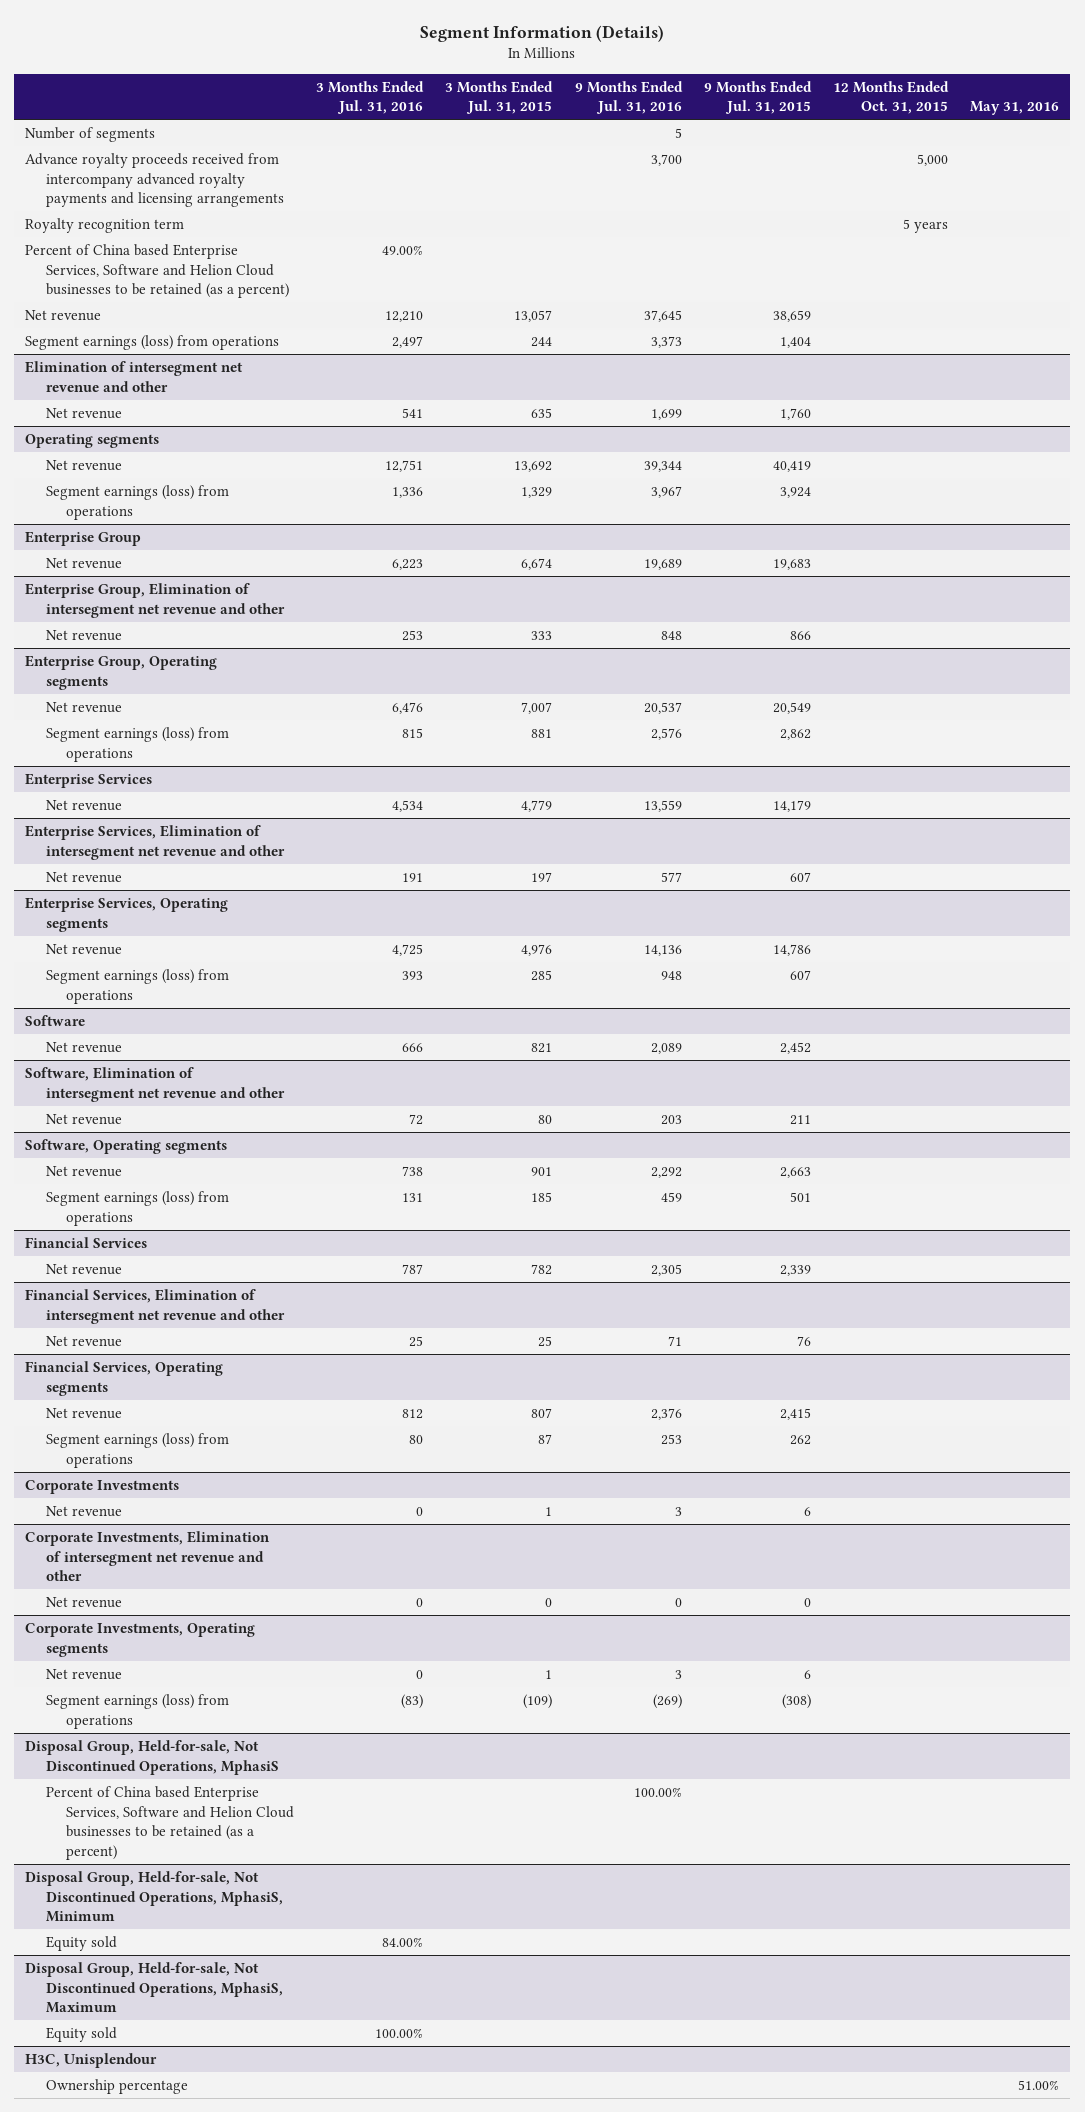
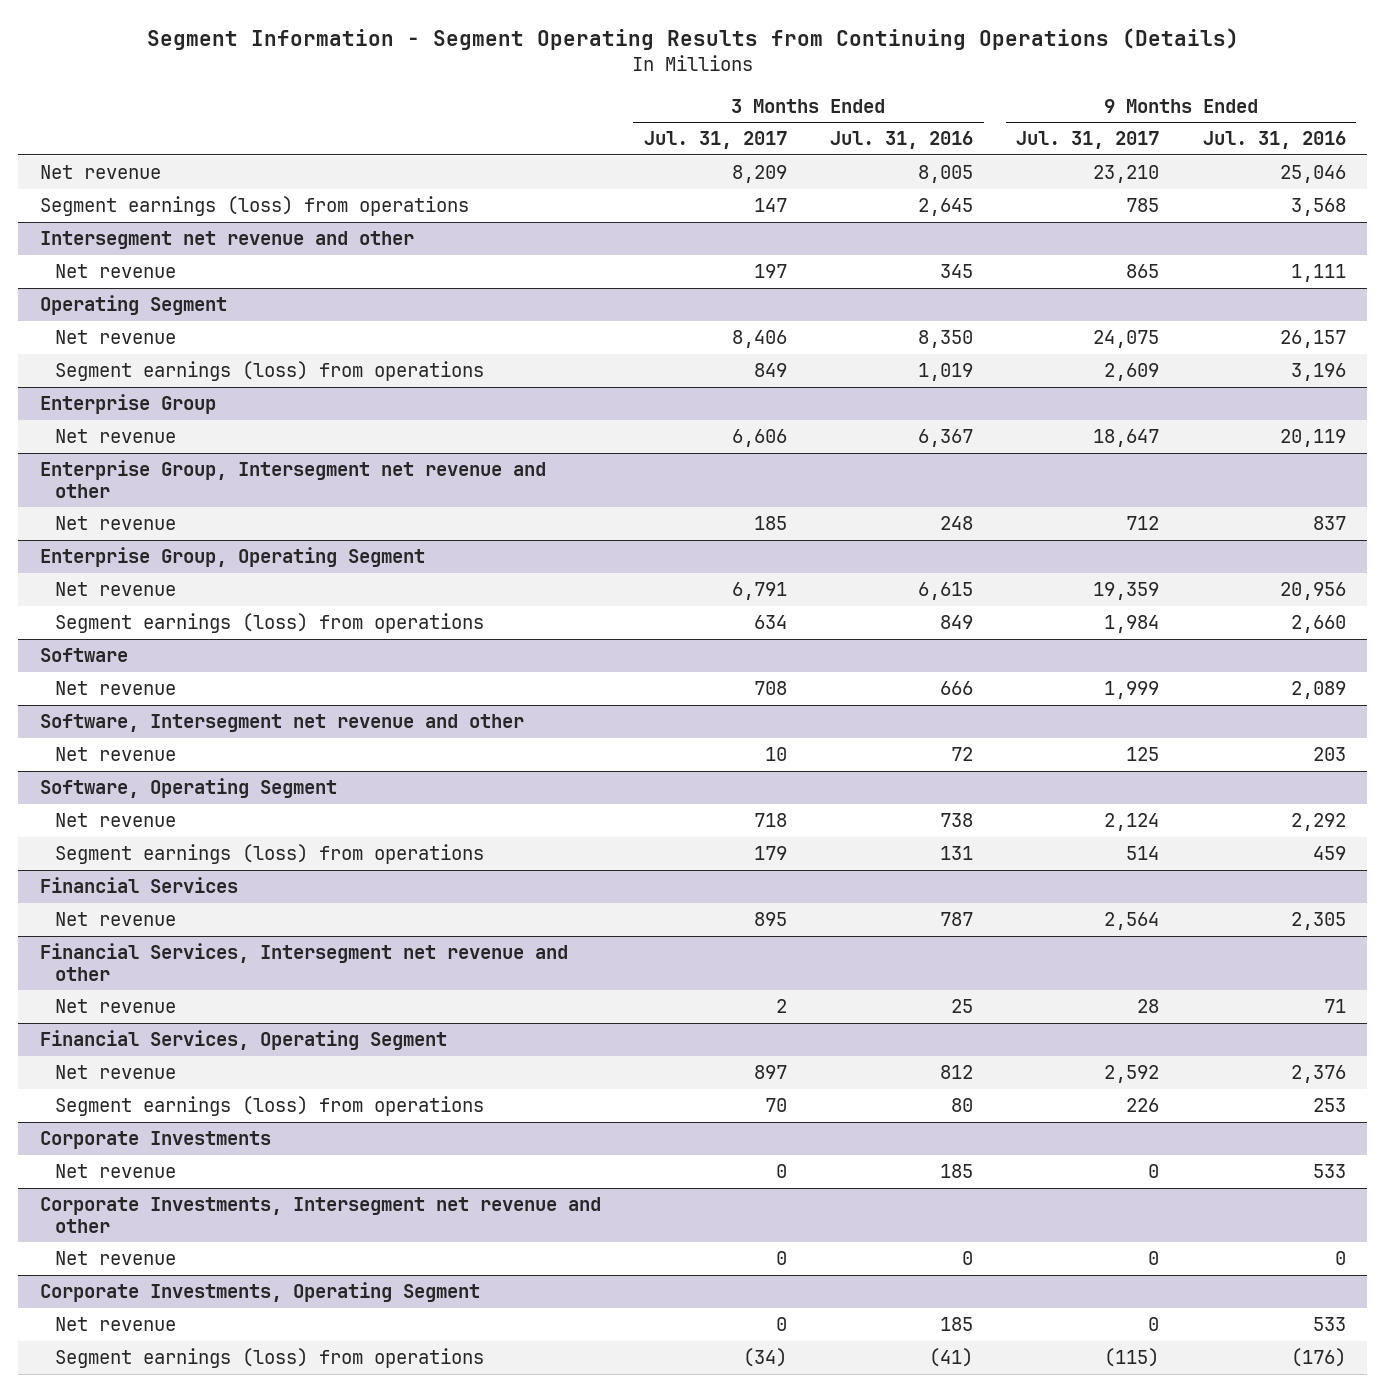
[420,24,665,42] Segment Information (Details) -> [146,28,1239,51] Segment Information - Segment Operating Results from Continuing Operations (Details)
[445,80,554,115] 3 Months Ended Jul. 31, 2015 -> none
[703,80,812,115] 9 Months Ended Jul. 31, 2015 -> none
[833,80,950,115] 12 Months Ended Oct. 31, 2015 -> none
[970,101,1060,116] May 31, 2016 -> none
none -> [643,131,787,150] Jul. 31, 2017
none -> [1016,131,1160,150] Jul. 31, 2017
[25,126,156,142] Number of segments -> none
[25,152,284,208] Advance royalty proceeds received from intercompany advanced royalty payments and licensing arrangements -> none
[25,217,185,233] Royalty recognition term -> none
[25,243,289,299] Percent of China based Enterprise Services, Software and Helion Cloud businesses to be retained (as a percent) -> none
[385,310,424,322] 12,210 -> [918,165,974,184] 8,005
[643,309,682,322] 37,645 -> [1279,165,1346,184] 25,046
[392,335,424,348] 2,497 -> [918,198,974,217] 2,645
[650,335,682,348] 3,373 -> [1290,198,1346,217] 3,568
[25,360,244,392] Elimination of intersegment net revenue and other -> [39,231,414,250] Intersegment net revenue and other
[402,407,424,418] 541 -> [940,264,974,279] 345
[650,408,682,420] 1,699 -> [1290,264,1346,283] 1,111
[25,433,160,448] Operating segments -> [39,295,227,316] Operating Segment
[385,459,424,472] 12,751 -> [918,330,974,349] 8,350
[643,460,682,472] 39,344 -> [1279,330,1346,349] 26,157
[392,486,424,498] 1,336 -> [918,363,974,382] 1,019
[650,485,682,498] 3,967 -> [1290,363,1346,382] 3,196
[25,772,153,788] Enterprise Services -> none
[45,799,122,811] Net revenue -> none
[25,824,285,860] Enterprise Services, Elimination of intersegment net revenue and other -> none
[45,871,122,883] Net revenue -> none
[25,896,229,932] Enterprise Services, Operating segments -> none
[45,943,122,955] Net revenue -> none
[45,968,229,1004] Segment earnings (loss) from operations -> none
[392,558,424,570] 6,223 -> [918,429,974,448] 6,367
[643,558,682,570] 19,689 -> [1279,429,1346,448] 20,119
[25,582,285,618] Enterprise Group, Elimination of intersegment net revenue and other -> [39,460,546,498] Enterprise Group, Intersegment net revenue and other
[402,629,424,641] 253 -> [940,516,974,531] 248
[660,630,682,640] 848 -> [1312,516,1346,531] 837
[25,654,218,690] Enterprise Group, Operating segments -> [39,547,425,568] Enterprise Group, Operating Segment
[392,701,424,714] 6,476 -> [918,582,974,601] 6,615
[643,701,682,714] 20,537 -> [1279,582,1346,601] 20,956
[402,727,424,738] 815 -> [940,615,974,630] 849
[650,727,682,740] 2,576 -> [1290,615,1346,634] 2,660
[25,1066,285,1102] Software, Elimination of intersegment net revenue and other -> [39,714,524,733] Software, Intersegment net revenue and other
[25,1138,228,1154] Software, Operating segments -> [39,778,337,799] Software, Operating Segment
[25,1288,285,1324] Financial Services, Elimination of intersegment net revenue and other -> [39,943,568,981] Financial Services, Intersegment net revenue and other
[25,1360,224,1396] Financial Services, Operating segments -> [39,1030,447,1051] Financial Services, Operating Segment
[416,1506,424,1516] 0 -> [940,1164,974,1179] 185
[674,1506,682,1516] 3 -> [1312,1164,1346,1179] 533
[25,1530,271,1582] Corporate Investments, Elimination of intersegment net revenue and other -> [39,1197,601,1233] Corporate Investments, Intersegment net revenue and other
[25,1739,279,1775] Disposal Group, Held-for-sale, Not Discontinued Operations, MphasiS -> none
[45,1785,294,1860] Percent of China based Enterprise Services, Software and Helion Cloud businesses to be retained (as a percent) -> none
[25,1870,283,1923] Disposal Group, Held-for-sale, Not Discontinued Operations, MphasiS, Minimum -> none
[45,1935,117,1951] Equity sold -> none
[25,1961,283,2014] Disposal Group, Held-for-sale, Not Discontinued Operations, MphasiS, Maximum -> none
[45,2026,117,2042] Equity sold -> none
[25,2052,158,2068] H3C, Unisplendour -> none
[45,2078,188,2094] Ownership percentage -> none
[25,1622,256,1657] Corporate Investments, Operating segments -> [39,1282,480,1303] Corporate Investments, Operating Segment
[416,1669,424,1679] 0 -> [940,1317,974,1332] 185
[674,1669,682,1679] 3 -> [1312,1317,1346,1332] 533
[401,1693,424,1709] (83) -> [929,1348,974,1368] (41)
[652,1693,682,1709] (269) -> [1290,1348,1346,1368] (176)

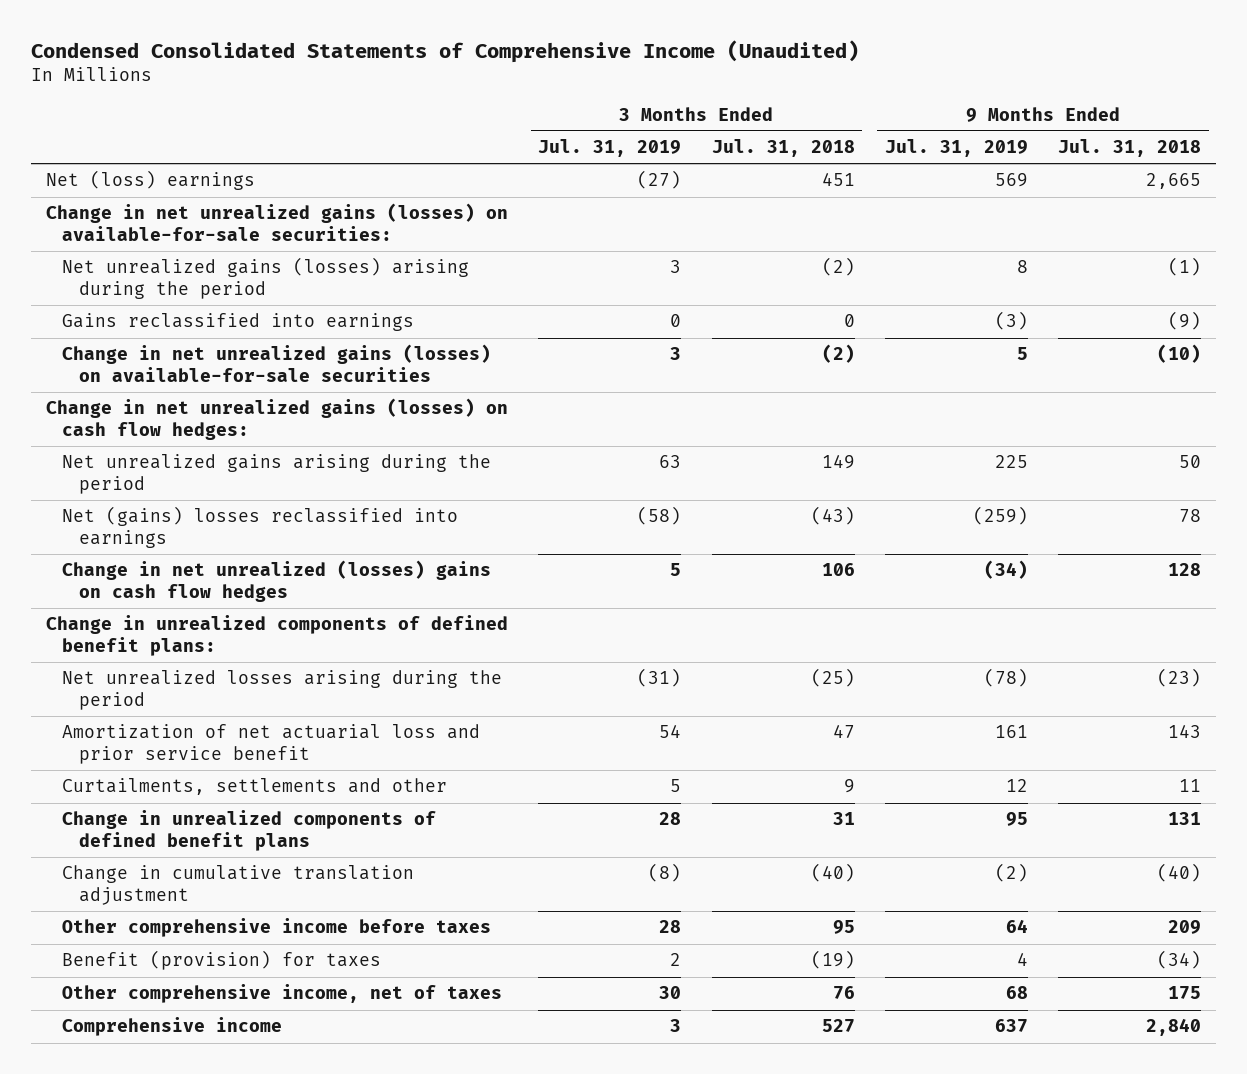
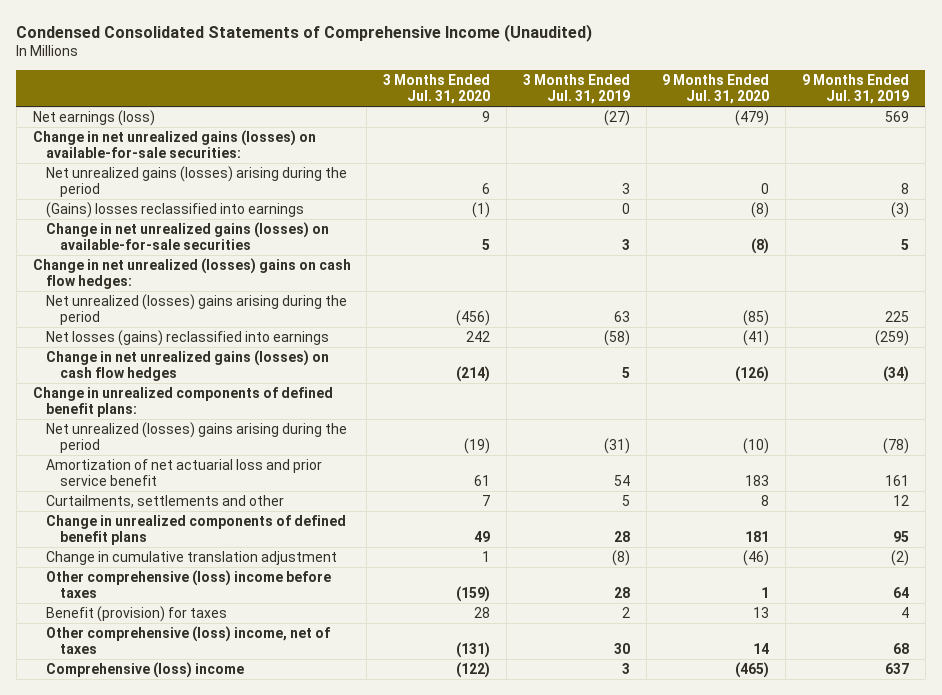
[711,139,855,158] Jul. 31, 2018 -> none
[1058,139,1202,158] Jul. 31, 2018 -> none
none -> [383,74,491,105] 3 Months Ended Jul. 31, 2020
none -> [662,74,770,105] 9 Months Ended Jul. 31, 2020
[46,170,256,191] Net (loss) earnings -> [32,109,155,126] Net earnings (loss)
[62,313,415,332] Gains reclassified into earnings -> [46,201,305,218] (Gains) losses reclassified into earnings
[46,398,509,440] Change in net unrealized gains (losses) on cash flow hedges: -> [32,257,351,290] Change in net unrealized (losses) gains on cash flow hedges:
[62,454,492,494] Net unrealized gains arising during the period -> [46,293,348,326] Net unrealized (losses) gains arising during the period
[62,506,459,548] Net (gains) losses reclassified into earnings -> [46,329,330,346] Net losses (gains) reclassified into earnings
[62,560,492,602] Change in net unrealized (losses) gains on cash flow hedges -> [46,349,330,382] Change in net unrealized gains (losses) on cash flow hedges
[62,670,503,710] Net unrealized losses arising during the period -> [46,421,348,454] Net unrealized (losses) gains arising during the period
[62,918,492,938] Other comprehensive income before taxes -> [46,569,332,599] Other comprehensive (loss) income before taxes
[62,984,503,1004] Other comprehensive income, net of taxes -> [46,625,331,655] Other comprehensive (loss) income, net of taxes
[62,1017,283,1037] Comprehensive income -> [46,661,245,678] Comprehensive (loss) income

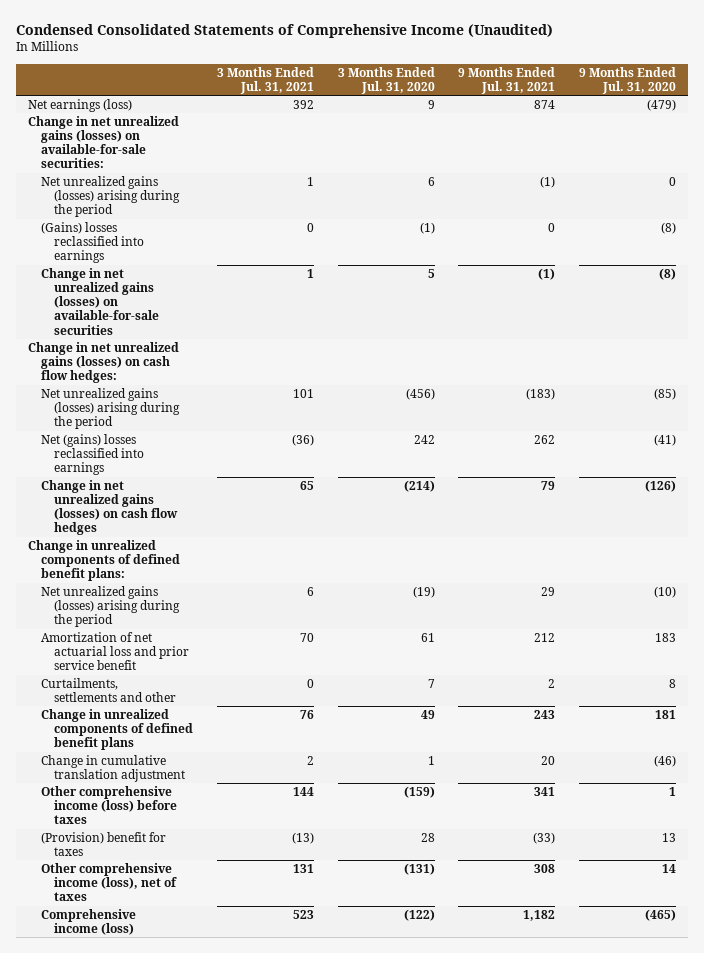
[522,74,630,105] 3 Months Ended Jul. 31, 2019 -> none
[801,74,909,105] 9 Months Ended Jul. 31, 2019 -> none
none -> [217,66,315,94] 3 Months Ended Jul. 31, 2021
none -> [458,66,556,94] 9 Months Ended Jul. 31, 2021
[32,257,351,290] Change in net unrealized (losses) gains on cash flow hedges: -> [27,342,179,384] Change in net unrealized gains (losses) on cash flow hedges:
[46,293,348,326] Net unrealized (losses) gains arising during the period -> [41,388,181,430] Net unrealized gains (losses) arising during the period
[46,329,330,346] Net losses (gains) reclassified into earnings -> [41,434,145,476] Net (gains) losses reclassified into earnings
[46,421,348,454] Net unrealized (losses) gains arising during the period -> [41,586,181,628] Net unrealized gains (losses) arising during the period
[46,569,332,599] Other comprehensive (loss) income before taxes -> [41,786,178,825] Other comprehensive income (loss) before taxes
[46,605,228,622] Benefit (provision) for taxes -> [41,832,167,857] (Provision) benefit for taxes
[46,625,331,655] Other comprehensive (loss) income, net of taxes -> [41,863,178,902] Other comprehensive income (loss), net of taxes
[46,661,245,678] Comprehensive (loss) income -> [41,909,137,936] Comprehensive income (loss)

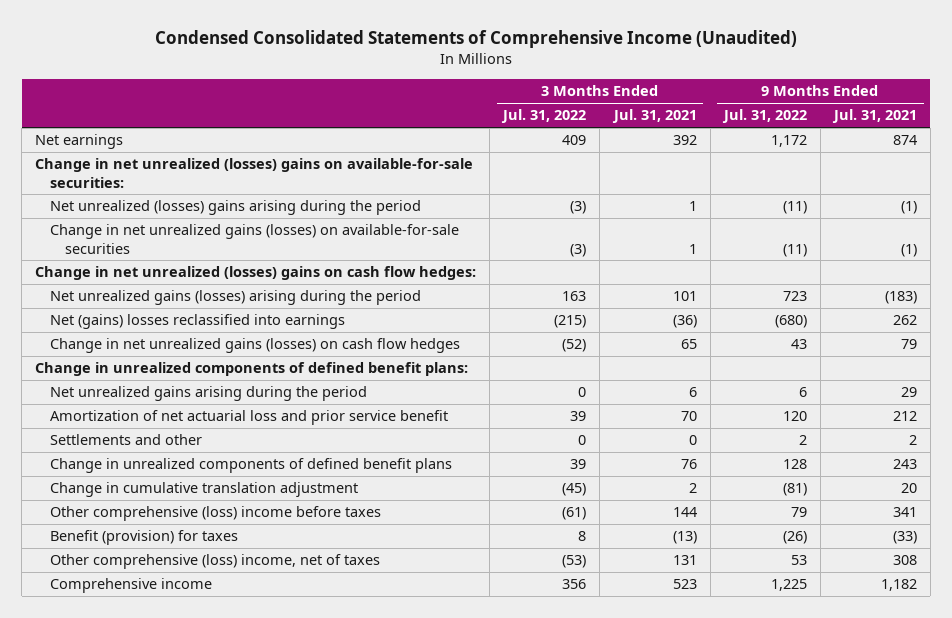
[337,66,435,94] 3 Months Ended Jul. 31, 2020 -> none
[579,66,677,94] 9 Months Ended Jul. 31, 2020 -> none
none -> [501,109,587,124] Jul. 31, 2022
none -> [721,109,807,124] Jul. 31, 2022
[41,222,145,264] (Gains) losses reclassified into earnings -> none
[27,99,132,113] Net earnings (loss) -> [35,134,124,150] Net earnings
[27,116,179,169] Change in net unrealized gains (losses) on available-for-sale securities: -> [35,158,474,188] Change in net unrealized (losses) gains on available-for-sale securities:
[41,176,181,218] Net unrealized gains (losses) arising during the period -> [50,200,422,216] Net unrealized (losses) gains arising during the period
[27,342,179,384] Change in net unrealized gains (losses) on cash flow hedges: -> [35,266,477,281] Change in net unrealized (losses) gains on cash flow hedges:
[41,586,181,628] Net unrealized gains (losses) arising during the period -> [50,386,368,402] Net unrealized gains arising during the period
[41,678,177,703] Curtailments, settlements and other -> [50,434,203,446] Settlements and other
[41,786,178,825] Other comprehensive income (loss) before taxes -> [50,506,382,522] Other comprehensive (loss) income before taxes
[41,832,167,857] (Provision) benefit for taxes -> [50,530,239,546] Benefit (provision) for taxes
[41,863,178,902] Other comprehensive income (loss), net of taxes -> [50,554,381,570] Other comprehensive (loss) income, net of taxes
[41,909,137,936] Comprehensive income (loss) -> [50,578,213,594] Comprehensive income

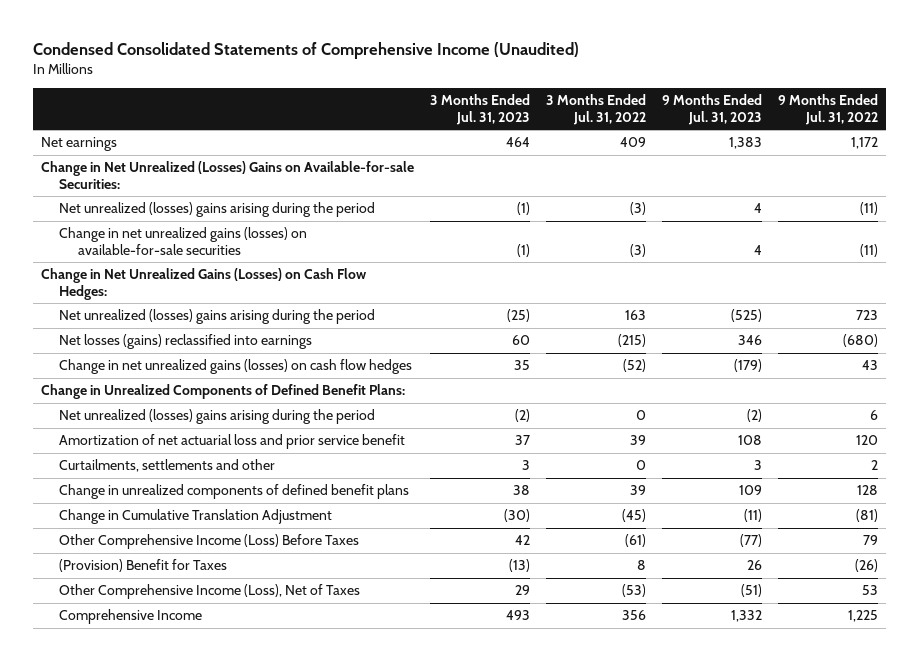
[611,109,697,124] Jul. 31, 2021 -> none
[831,109,917,124] Jul. 31, 2021 -> none
none -> [429,94,530,125] 3 Months Ended Jul. 31, 2023
none -> [661,94,762,125] 9 Months Ended Jul. 31, 2023
[35,158,474,188] Change in net unrealized (losses) gains on available-for-sale securities: -> [40,161,414,189] Change in Net Unrealized (Losses) Gains on Available-for-sale Securities:
[35,266,477,281] Change in net unrealized (losses) gains on cash flow hedges: -> [40,268,367,300] Change in Net Unrealized Gains (Losses) on Cash Flow Hedges:
[50,290,422,306] Net unrealized gains (losses) arising during the period -> [59,309,376,325] Net unrealized (losses) gains arising during the period
[50,314,346,330] Net (gains) losses reclassified into earnings -> [59,334,313,350] Net losses (gains) reclassified into earnings
[35,362,469,377] Change in unrealized components of defined benefit plans: -> [40,384,405,400] Change in Unrealized Components of Defined Benefit Plans:
[50,386,368,402] Net unrealized gains arising during the period -> [59,409,376,425] Net unrealized (losses) gains arising during the period
[50,434,203,446] Settlements and other -> [59,459,276,473] Curtailments, settlements and other
[50,482,359,498] Change in cumulative translation adjustment -> [59,509,333,525] Change in Cumulative Translation Adjustment
[50,506,382,522] Other comprehensive (loss) income before taxes -> [59,534,360,550] Other Comprehensive Income (Loss) Before Taxes
[50,530,239,546] Benefit (provision) for taxes -> [59,559,228,573] (Provision) Benefit for Taxes
[50,554,381,570] Other comprehensive (loss) income, net of taxes -> [59,584,361,600] Other Comprehensive Income (Loss), Net of Taxes
[50,578,213,594] Comprehensive income -> [59,609,203,625] Comprehensive Income

